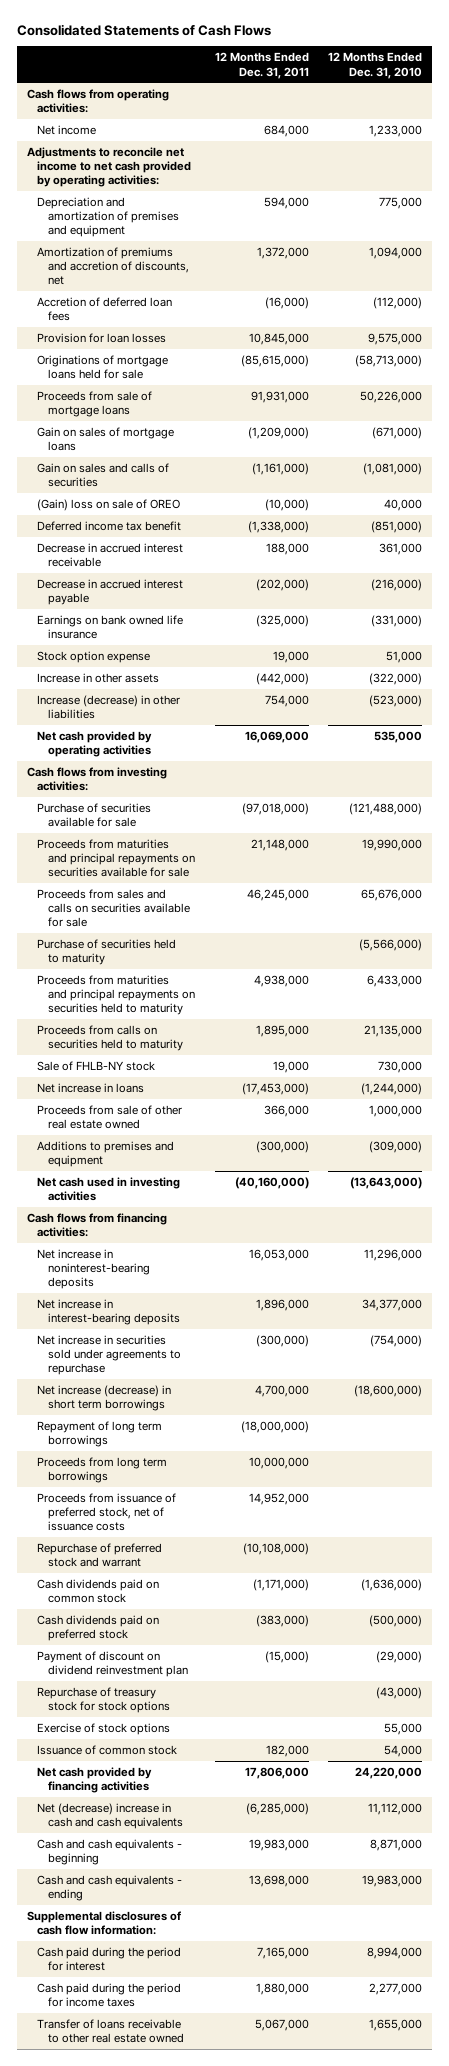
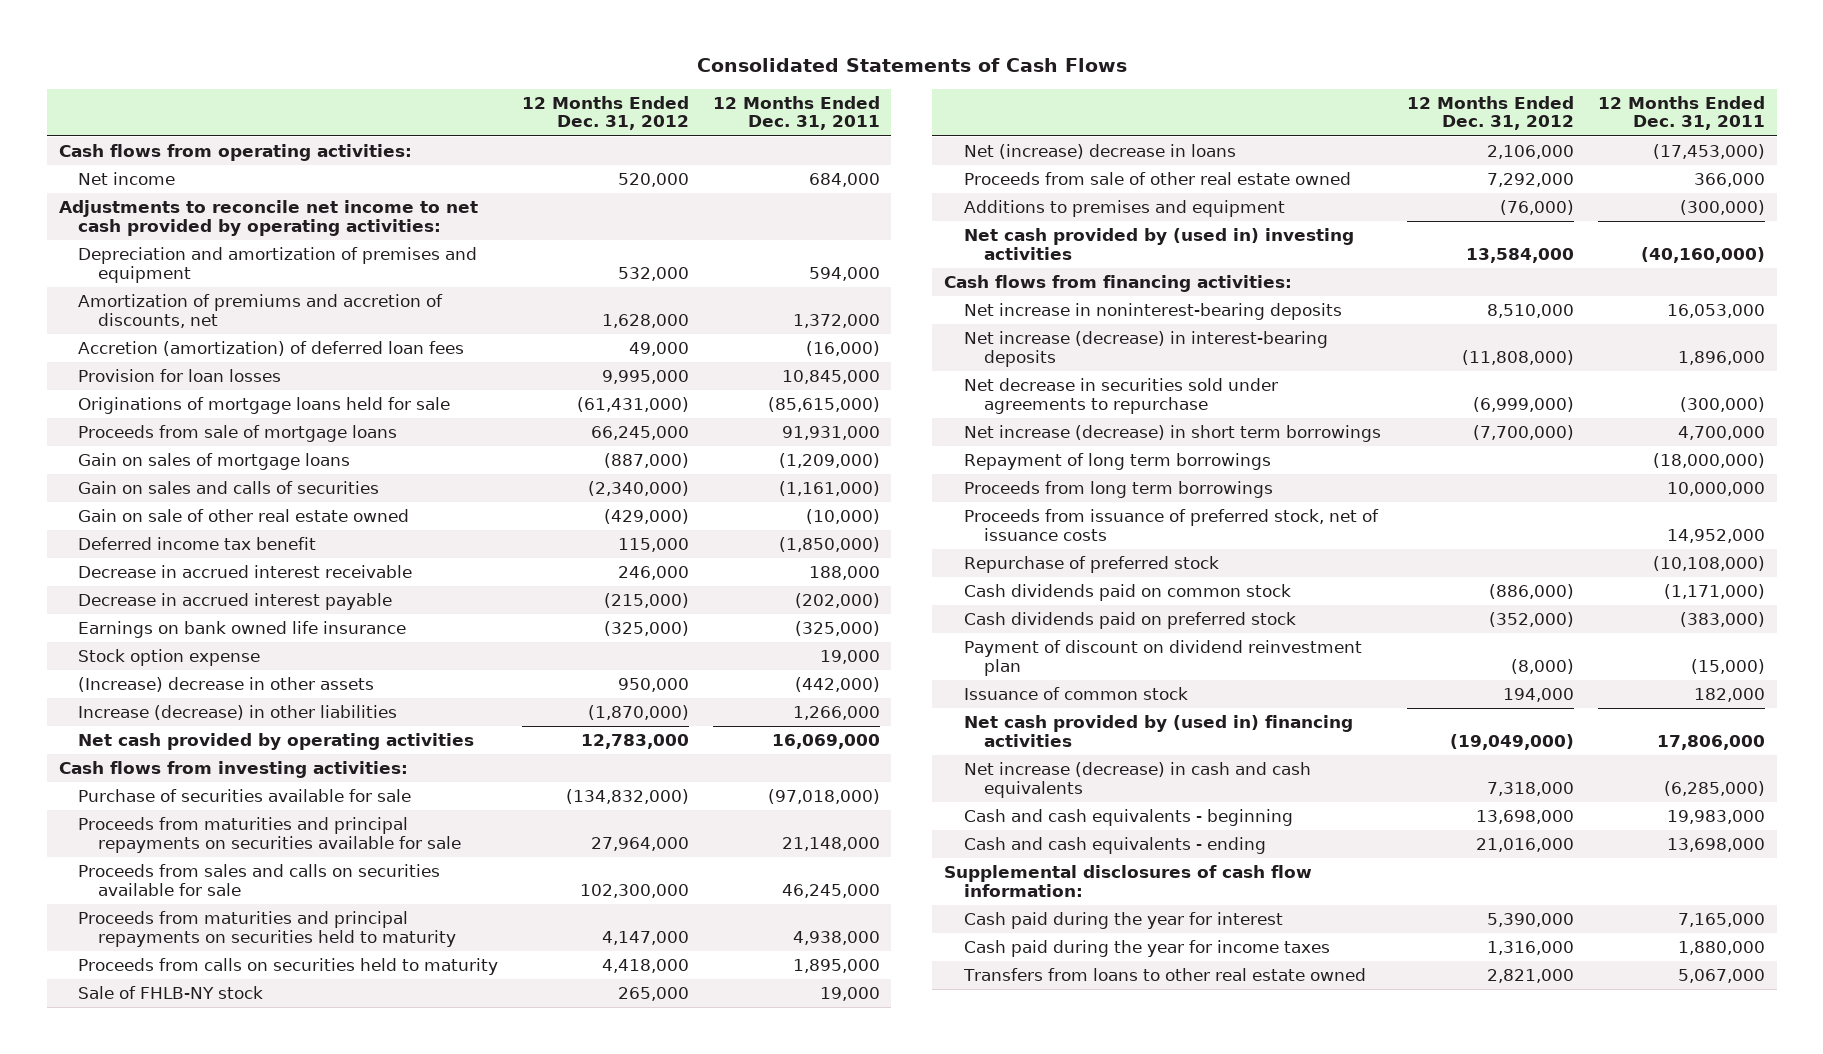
[328,52,423,79] 12 Months Ended Dec. 31, 2010 -> none
none -> [521,95,689,131] 12 Months Ended Dec. 31, 2012
[37,296,173,322] Accretion of deferred loan fees -> [78,341,465,357] Accretion (amortization) of deferred loan fees
[37,498,181,511] (Gain) loss on sale of OREO -> [78,509,410,523] Gain on sale of other real estate owned
[247,520,309,533] (1,338,000) -> [778,537,880,553] (1,850,000)
[37,672,160,683] Increase in other assets -> [78,677,375,693] (Increase) decrease in other assets
[264,694,309,707] 754,000 -> [792,706,880,721] 1,266,000
[37,938,177,966] Purchase of securities held to maturity -> none
[37,1082,145,1093] Net increase in loans -> [963,144,1236,160] Net (increase) decrease in loans
[37,1176,181,1202] Net cash used in investing activities -> [963,228,1354,260] Net cash provided by (used in) investing activities
[37,1298,180,1326] Net increase in interest-bearing deposits -> [963,331,1328,367] Net increase (decrease) in interest-bearing deposits
[37,1334,181,1376] Net increase in securities sold under agreements to repurchase -> [963,378,1278,414] Net decrease in securities sold under agreements to repurchase
[37,1542,163,1568] Repurchase of preferred stock and warrant -> [963,556,1219,574] Repurchase of preferred stock
[37,1686,170,1714] Repurchase of treasury stock for stock options -> none
[37,1722,171,1735] Exercise of stock options -> none
[37,1766,153,1794] Net cash provided by financing activities -> [963,715,1353,747] Net cash provided by (used in) financing activities
[37,1802,183,1830] Net (decrease) increase in cash and cash equivalents -> [963,762,1311,798] Net increase (decrease) in cash and cash equivalents
[37,1946,182,1972] Cash paid during the period for interest -> [963,912,1283,930] Cash paid during the year for interest
[37,1982,182,2008] Cash paid during the period for income taxes -> [963,940,1330,958] Cash paid during the year for income taxes
[37,2018,184,2044] Transfer of loans receivable to other real estate owned -> [962,968,1366,982] Transfers from loans to other real estate owned

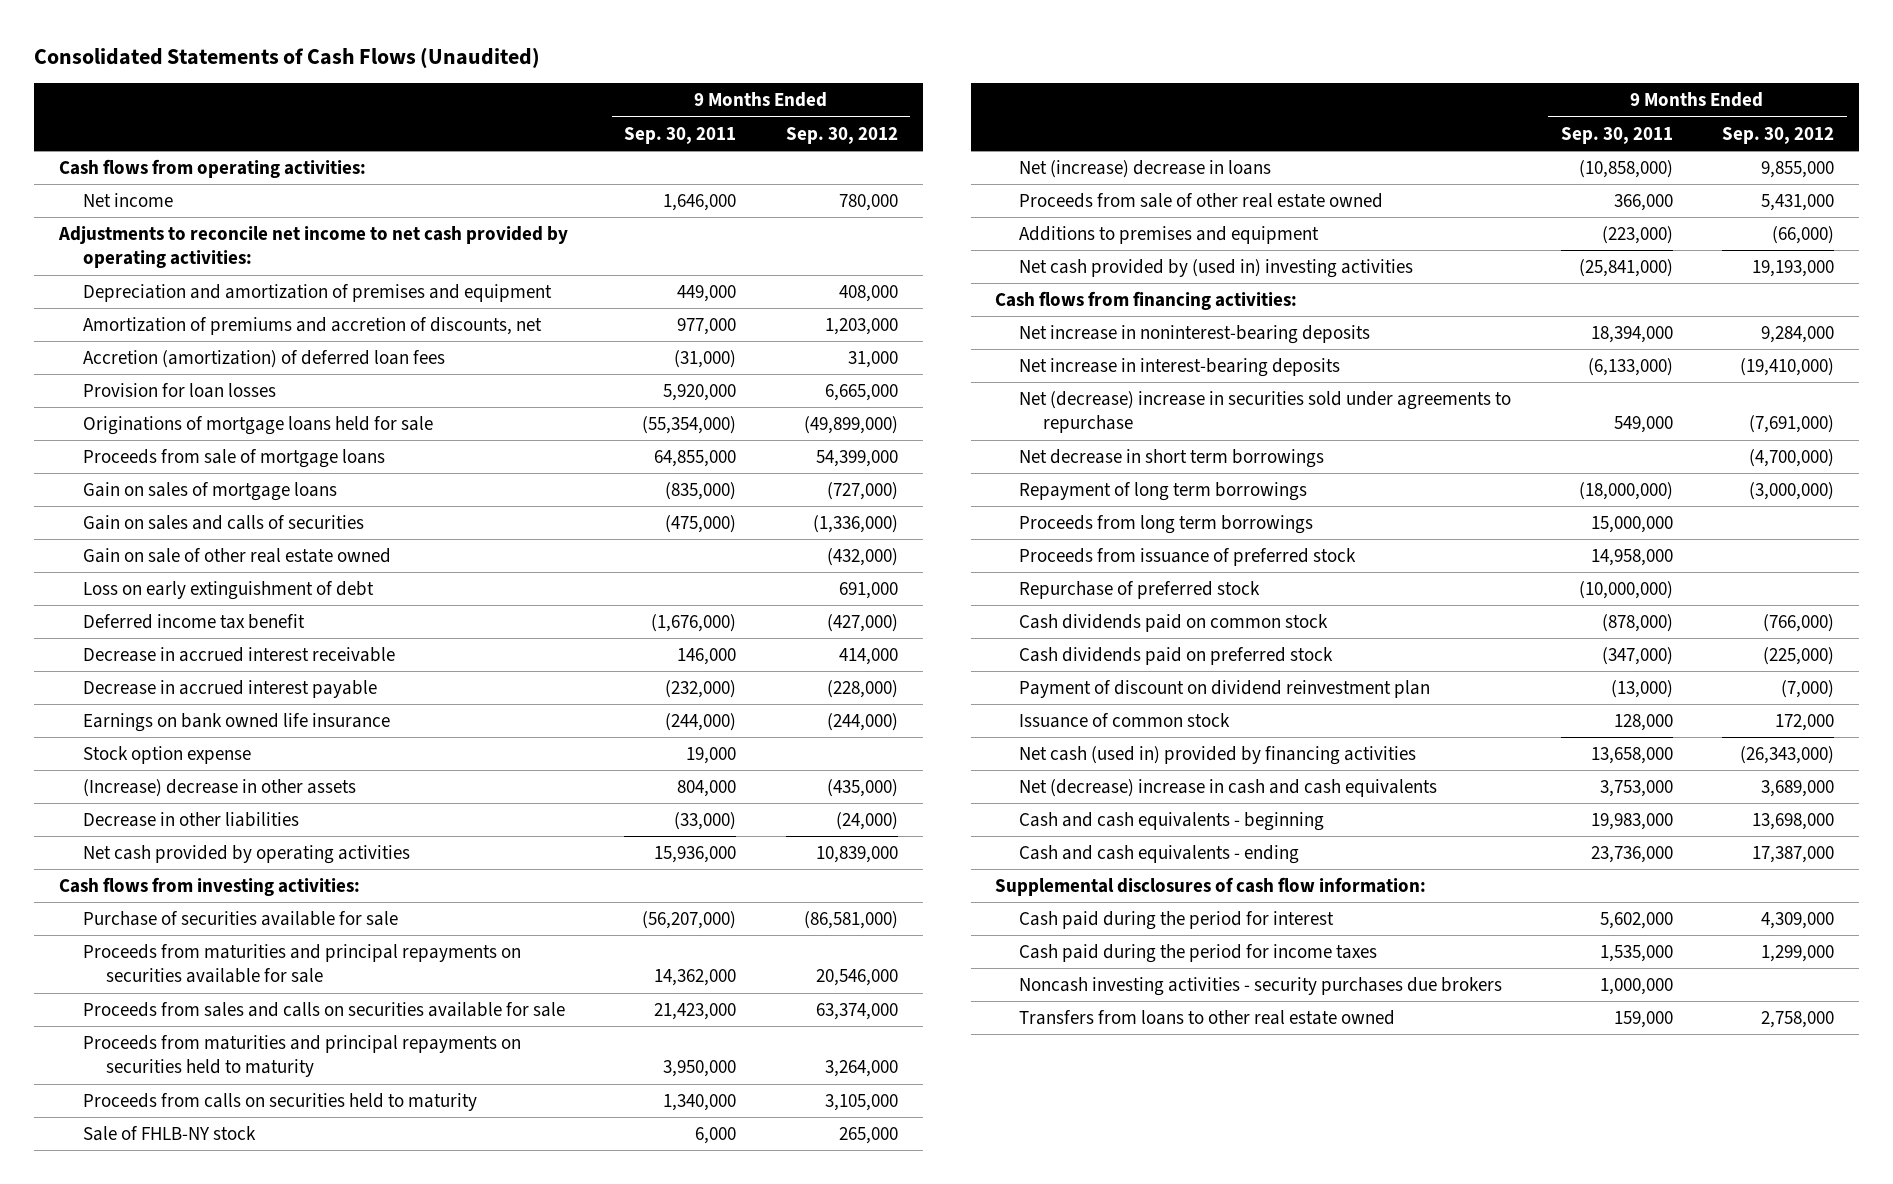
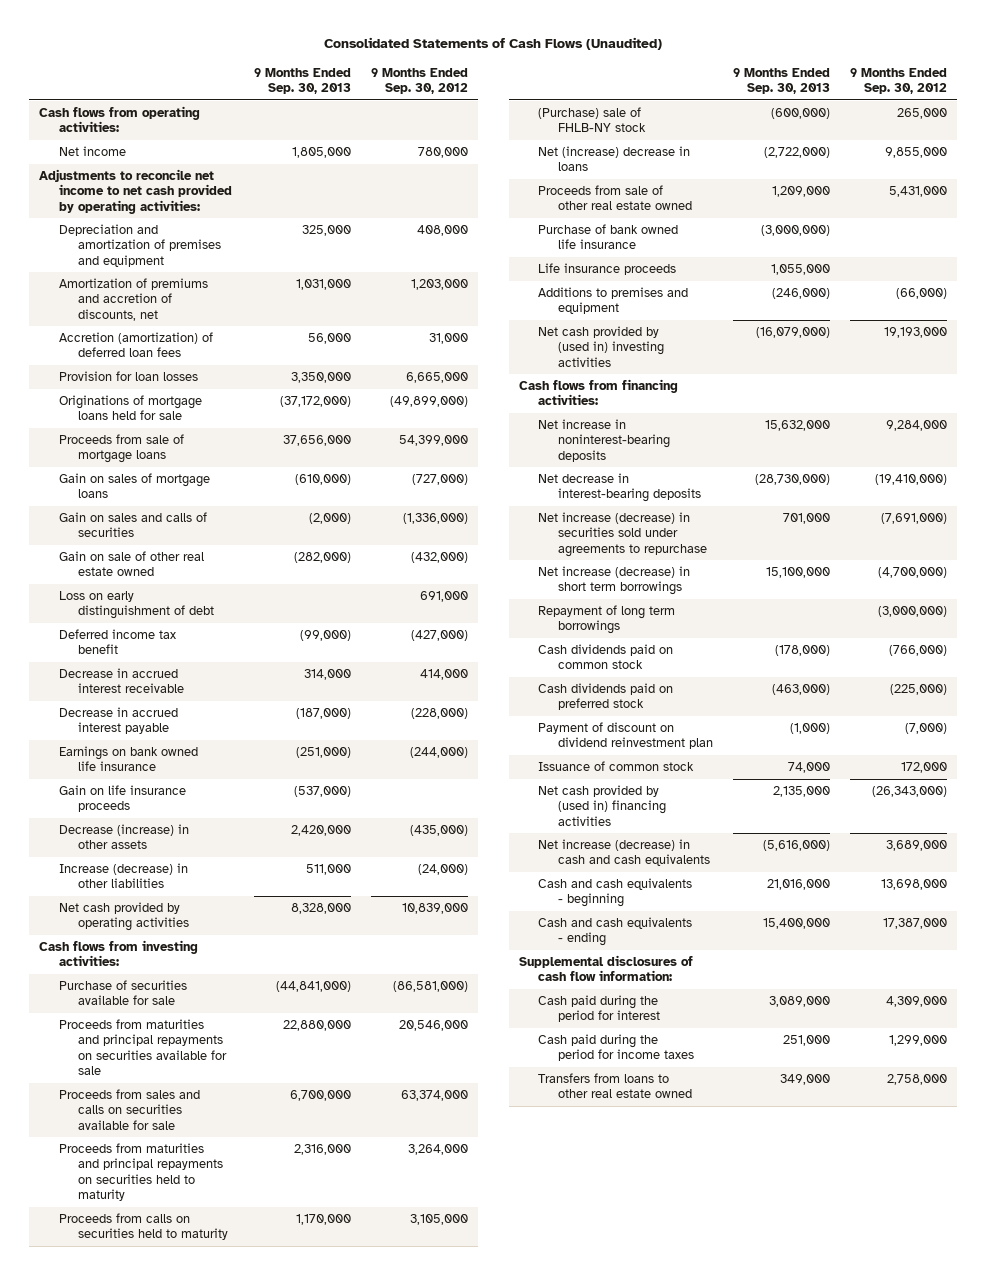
[624,126,737,144] Sep. 30, 2011 -> none
none -> [253,67,351,94] 9 Months Ended Sep. 30, 2013
[82,581,374,601] Loss on early extinguishment of debt -> [58,591,215,620] Loss on early distinguishment of debt
[82,746,251,765] Stock option expense -> none
none -> [58,785,186,813] Gain on life insurance proceeds
[82,779,356,798] (Increase) decrease in other assets -> [58,824,189,850] Decrease (increase) in other assets
[82,812,299,828] Decrease in other liabilities -> [58,863,188,889] Increase (decrease) in other liabilities
[82,1126,256,1142] Sale of FHLB-NY stock -> [538,107,646,133] (Purchase) sale of FHLB-NY stock
none -> [538,224,679,250] Purchase of bank owned life insurance
none -> [538,263,677,276] Life insurance proceeds
[1018,358,1340,378] Net increase in interest-bearing deposits -> [538,473,701,503] Net decrease in interest-bearing deposits
[1018,391,1511,434] Net (decrease) increase in securities sold under agreements to repurchase -> [538,512,707,557] Net increase (decrease) in securities sold under agreements to repurchase
[1018,449,1324,469] Net decrease in short term borrowings -> [538,566,691,596] Net increase (decrease) in short term borrowings
[1018,515,1313,535] Proceeds from long term borrowings -> none
[1018,548,1356,567] Proceeds from issuance of preferred stock -> none
[1018,581,1260,600] Repurchase of preferred stock -> none
[1018,746,1416,766] Net cash (used in) provided by financing activities -> [538,785,666,826] Net cash provided by (used in) financing activities
[1018,779,1437,798] Net (decrease) increase in cash and cash equivalents -> [538,839,710,867] Net increase (decrease) in cash and cash equivalents
[1018,977,1502,997] Noncash investing activities - security purchases due brokers -> none

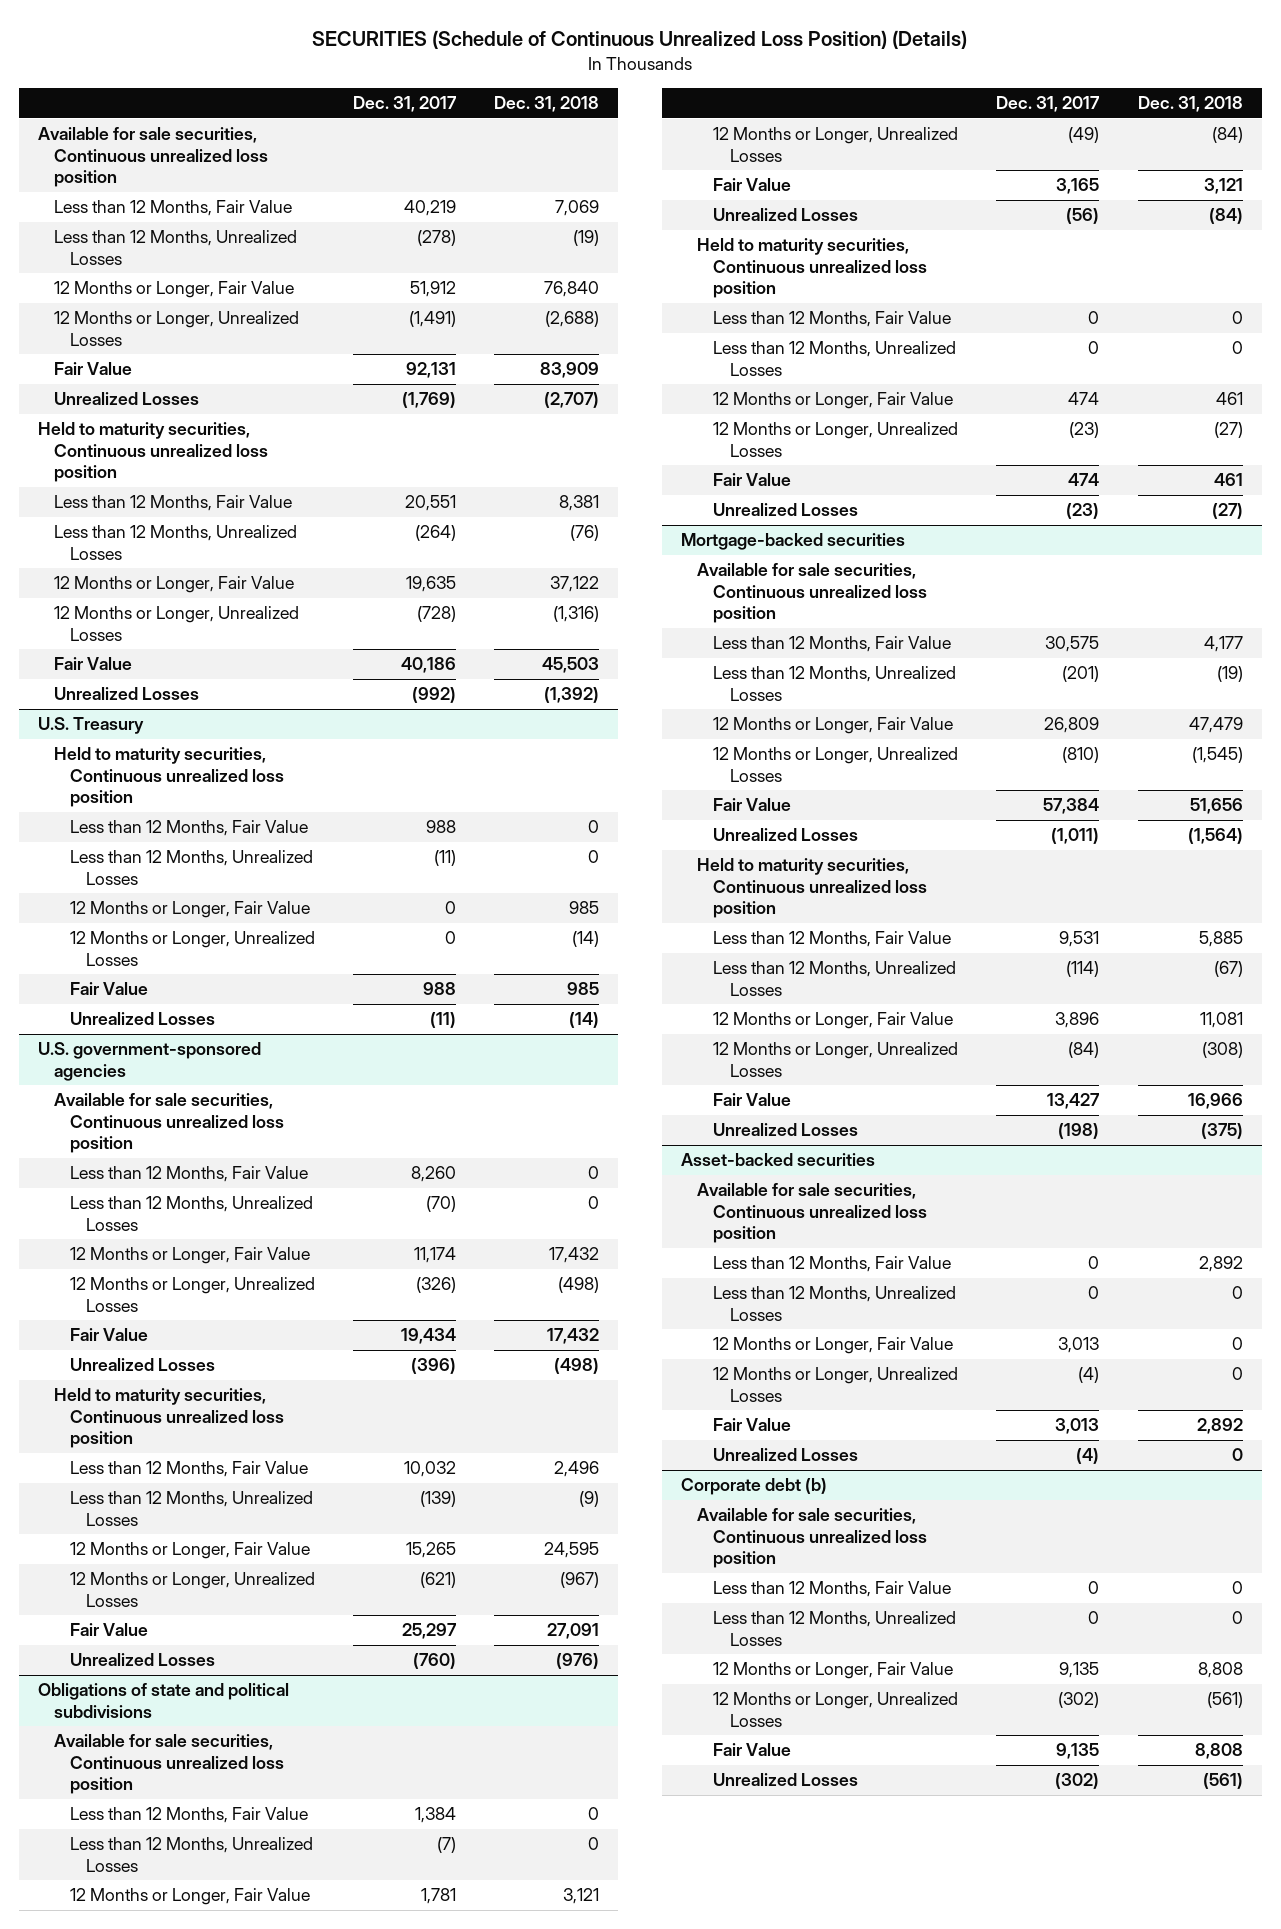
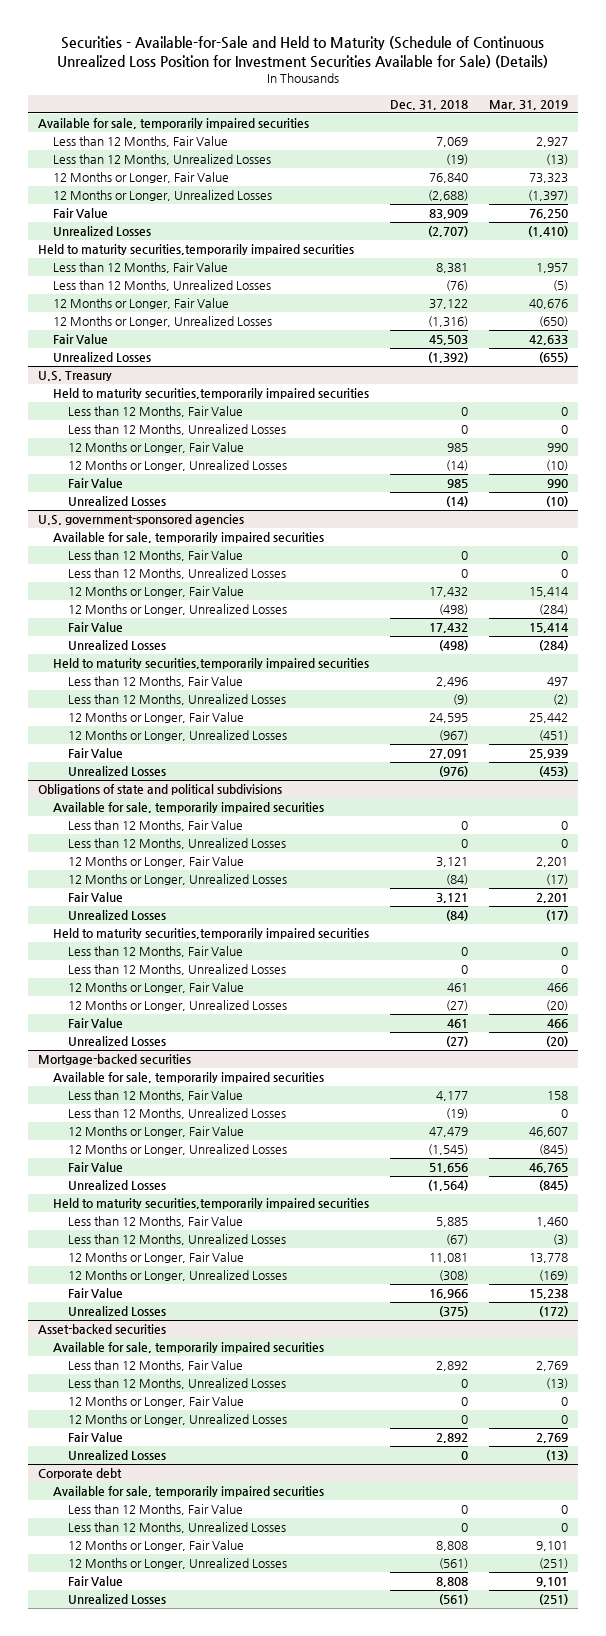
[312,30,968,50] SECURITIES (Schedule of Continuous Unrealized Loss Position) (Details) -> [57,36,549,68] Securities - Available-for-Sale and Held to Maturity (Schedule of Continuous Unrealized Loss Position for Investment Securities Available for Sale) (Details)
[353,96,458,113] Dec. 31, 2017 -> none
none -> [488,99,568,110] Mar. 31, 2019
[38,127,269,188] Available for sale securities, Continuous unrealized loss position -> [38,118,310,130] Available for sale, temporarily impaired securities
[38,422,269,483] Held to maturity securities, Continuous unrealized loss position -> [38,244,355,256] Held to maturity securities,temporarily impaired securities
[54,747,285,808] Held to maturity securities, Continuous unrealized loss position -> [53,388,370,400] Held to maturity securities,temporarily impaired securities
[54,1093,285,1154] Available for sale securities, Continuous unrealized loss position -> [53,532,325,544] Available for sale, temporarily impaired securities
[54,1388,285,1449] Held to maturity securities, Continuous unrealized loss position -> [53,658,370,670] Held to maturity securities,temporarily impaired securities
[54,1734,285,1795] Available for sale securities, Continuous unrealized loss position -> [53,802,325,814] Available for sale, temporarily impaired securities
[697,238,928,299] Held to maturity securities, Continuous unrealized loss position -> [53,928,370,940] Held to maturity securities,temporarily impaired securities
[697,563,928,624] Available for sale securities, Continuous unrealized loss position -> [53,1072,325,1084] Available for sale, temporarily impaired securities
[697,858,928,919] Held to maturity securities, Continuous unrealized loss position -> [53,1198,370,1210] Held to maturity securities,temporarily impaired securities
[697,1183,928,1244] Available for sale securities, Continuous unrealized loss position -> [53,1342,325,1354] Available for sale, temporarily impaired securities
[681,1478,828,1496] Corporate debt (b) -> [38,1468,123,1480] Corporate debt
[697,1508,928,1569] Available for sale securities, Continuous unrealized loss position -> [53,1486,325,1498] Available for sale, temporarily impaired securities

